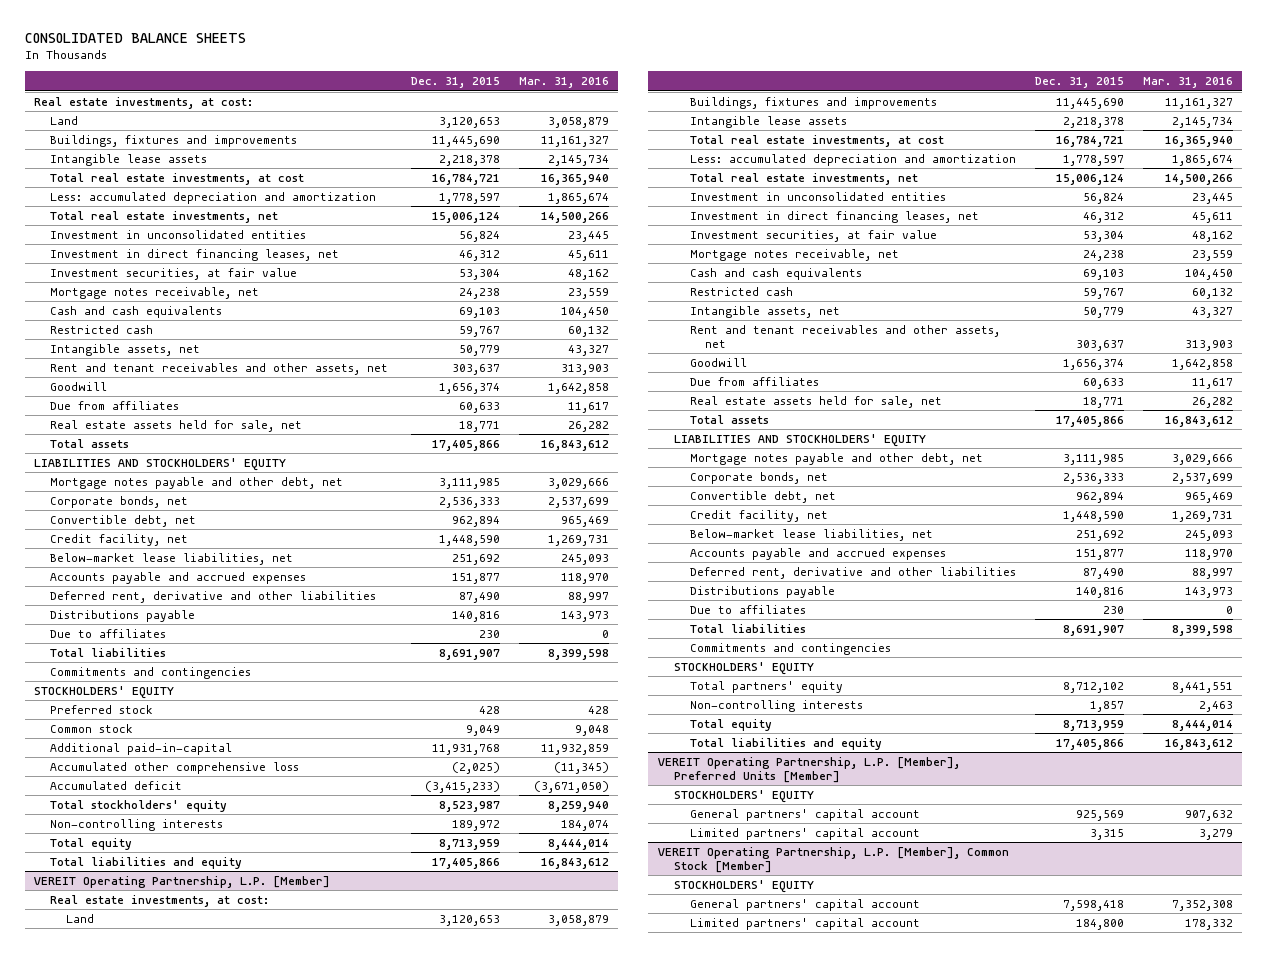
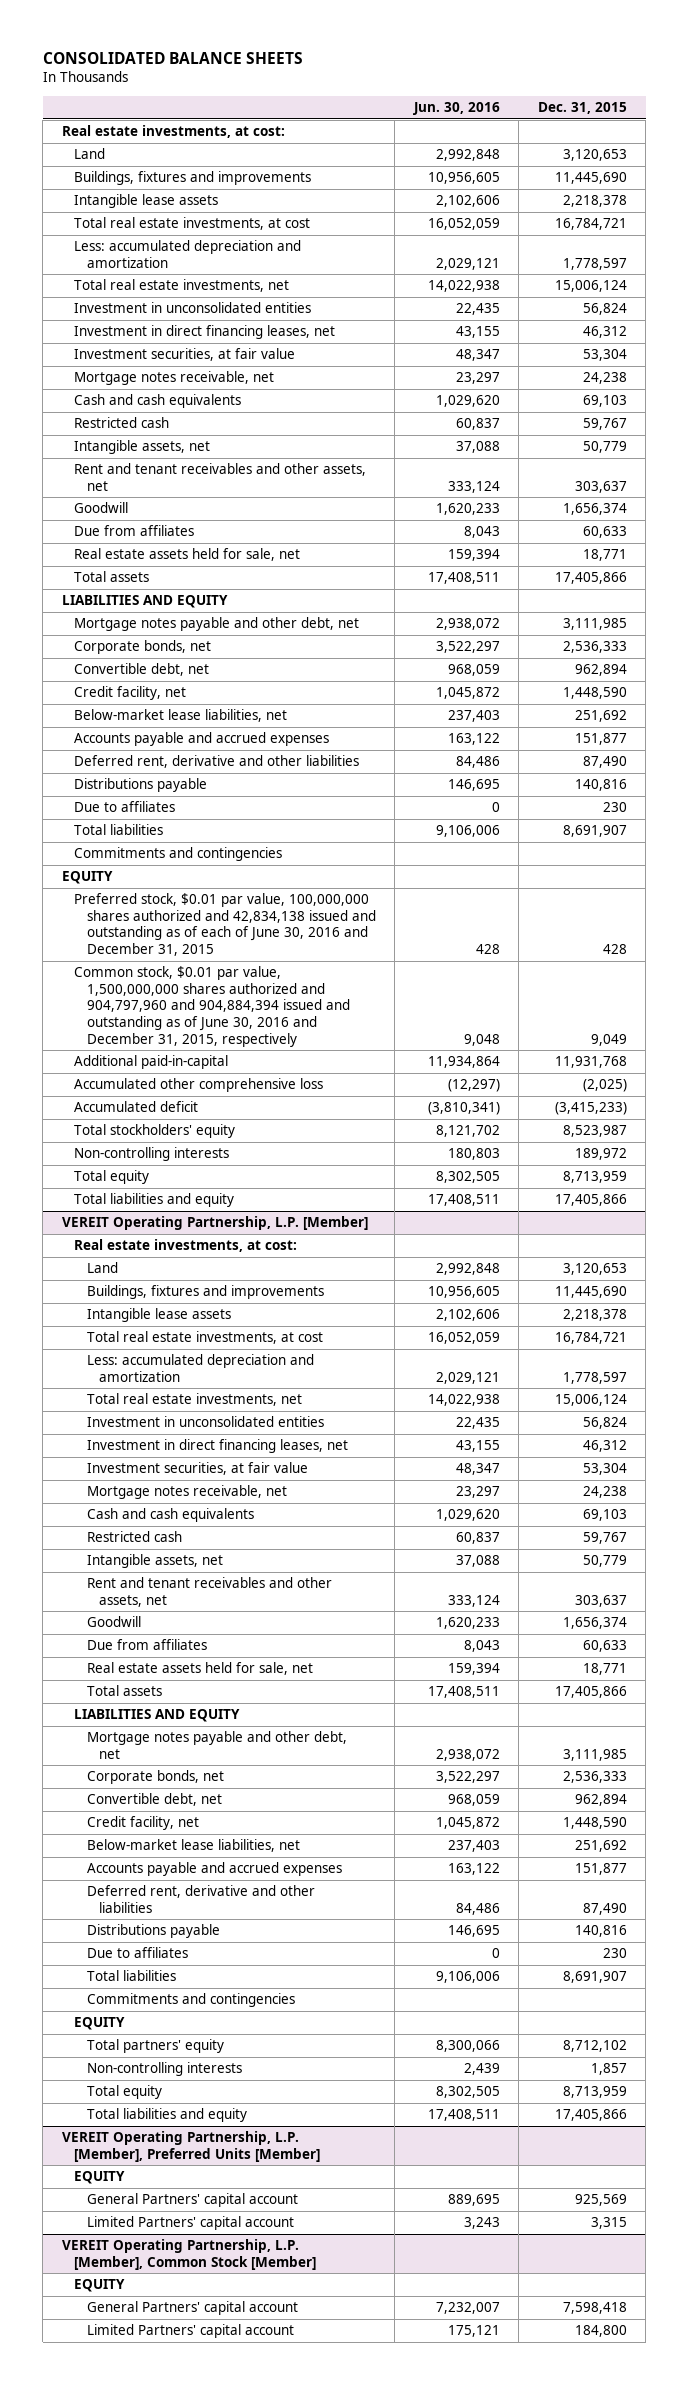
[518,77,609,89] Mar. 31, 2016 -> none
none -> [412,102,500,116] Jun. 30, 2016
[34,457,287,471] LIABILITIES AND STOCKHOLDERS' EQUITY -> [61,595,228,609] LIABILITIES AND EQUITY
[34,685,175,699] STOCKHOLDERS' EQUITY -> [61,871,113,885] EQUITY
[49,704,153,714] Preferred stock -> [74,893,376,956] Preferred stock, $0.01 par value, 100,000,000 shares authorized and 42,834,138 issued and outstanding as of each of June 30, 2016 and December 31, 2015
[49,723,133,733] Common stock -> [74,966,350,1047] Common stock, $0.01 par value, 1,500,000,000 shares authorized and 904,797,960 and 904,884,394 issued and outstanding as of June 30, 2016 and December 31, 2015, respectively
[673,433,926,447] LIABILITIES AND STOCKHOLDERS' EQUITY -> [74,1709,241,1723] LIABILITIES AND EQUITY
[673,661,814,675] STOCKHOLDERS' EQUITY -> [74,2017,126,2031] EQUITY
[673,789,814,803] STOCKHOLDERS' EQUITY -> [74,2171,126,2185] EQUITY
[689,808,920,821] General partners' capital account -> [86,2193,298,2208] General Partners' capital account
[689,827,920,840] Limited partners' capital account -> [86,2216,294,2231] Limited Partners' capital account
[673,879,814,893] STOCKHOLDERS' EQUITY -> [74,2279,126,2293] EQUITY
[689,898,920,911] General partners' capital account -> [86,2301,298,2316] General Partners' capital account
[689,917,920,930] Limited partners' capital account -> [86,2324,294,2339] Limited Partners' capital account

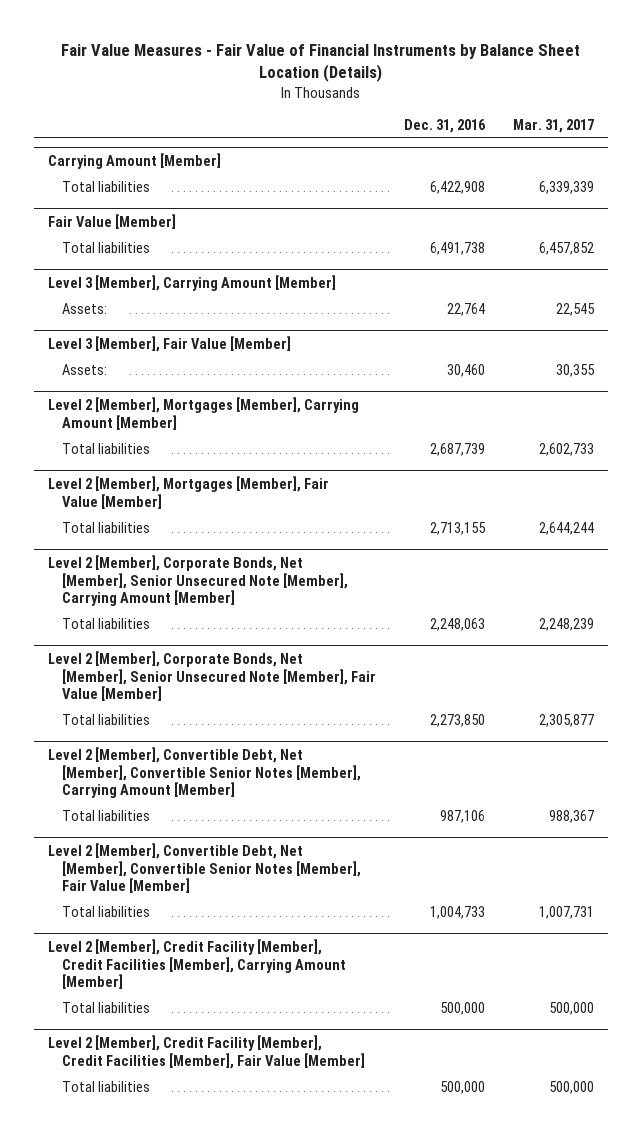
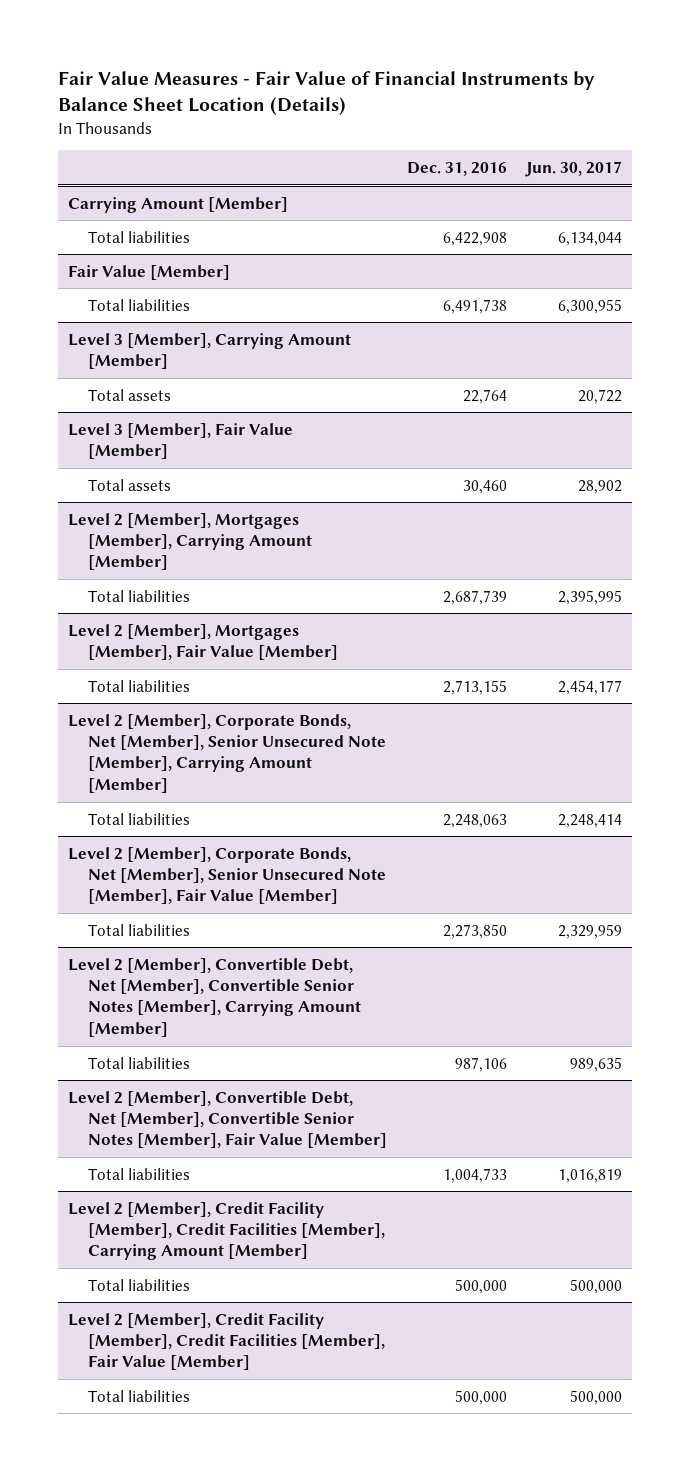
[513,119,595,134] Mar. 31, 2017 -> none
none -> [525,161,623,178] Jun. 30, 2017
[62,303,108,315] Assets: -> [87,388,171,401] Total assets
[62,364,108,376] Assets: -> [87,478,171,491] Total assets

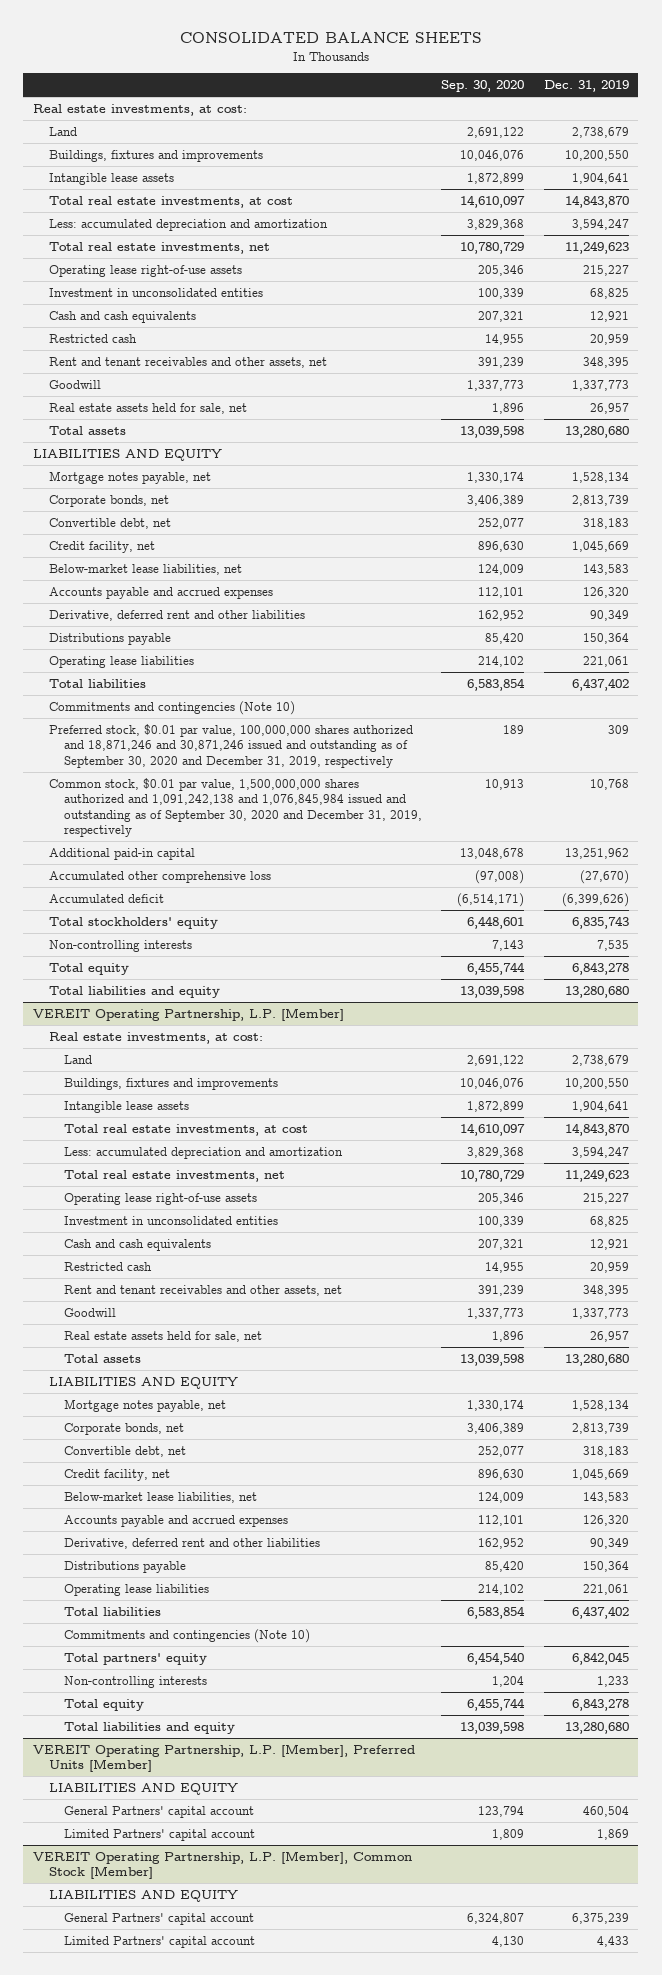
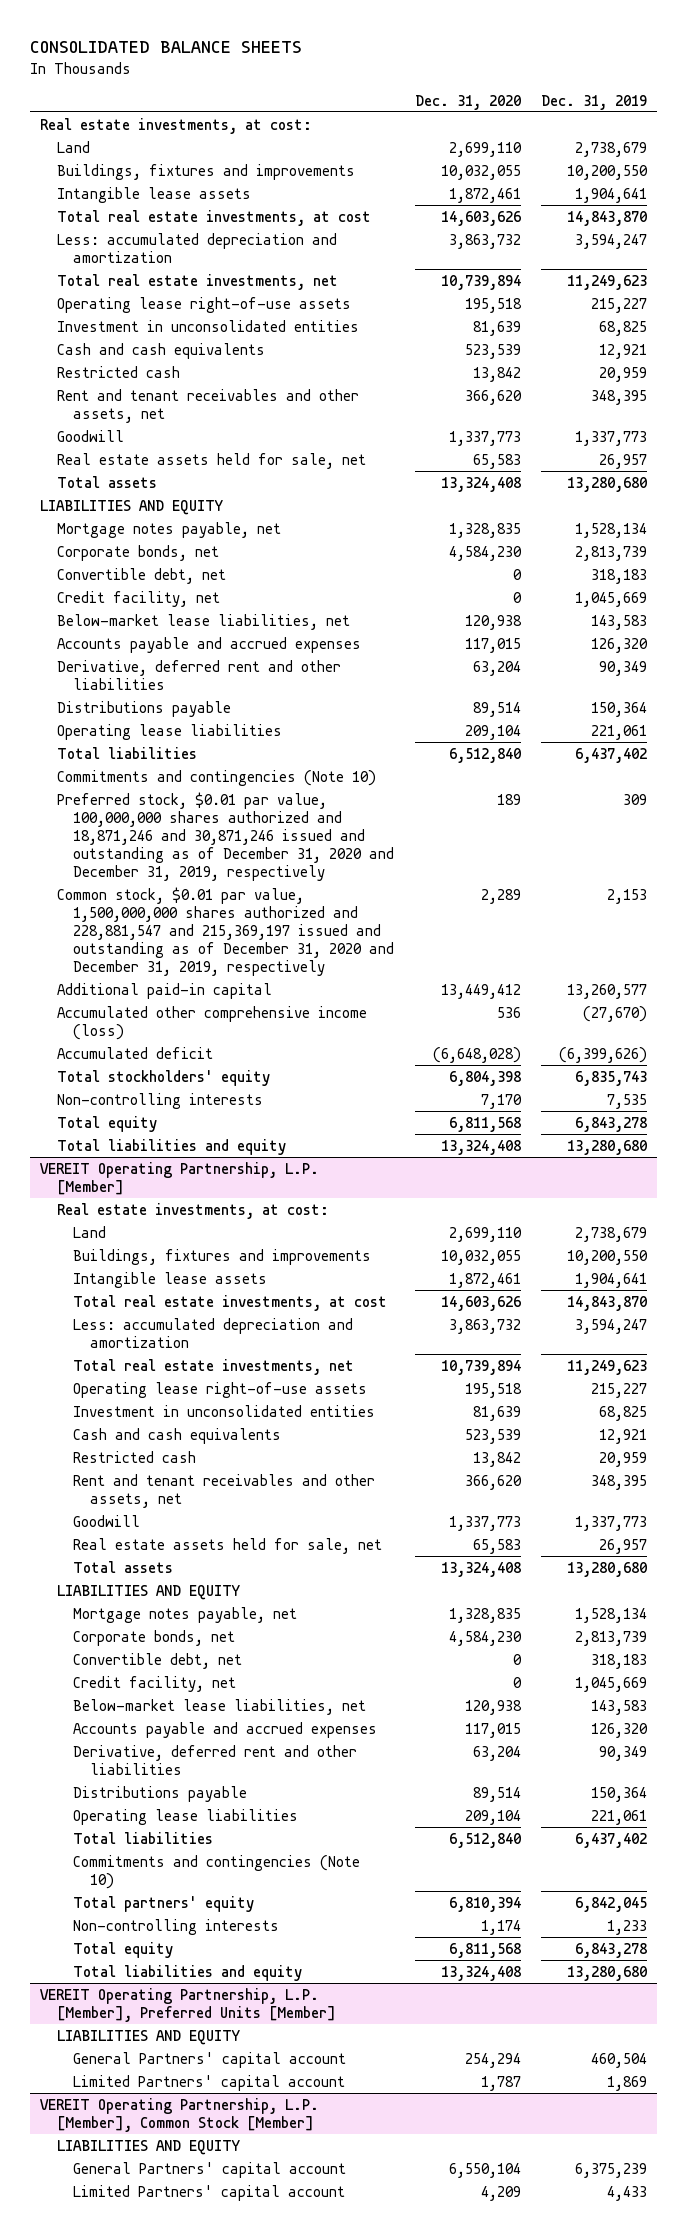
[441,80,525,93] Sep. 30, 2020 -> none
none -> [414,94,521,110] Dec. 31, 2020
[48,723,413,768] Preferred stock, $0.01 par value, 100,000,000 shares authorized and 18,871,246 and 30,871,246 issued and outstanding as of September 30, 2020 and December 31, 2019, respectively -> [56,791,395,881] Preferred stock, $0.01 par value, 100,000,000 shares authorized and 18,871,246 and 30,871,246 issued and outstanding as of December 31, 2020 and December 31, 2019, respectively
[48,777,422,838] Common stock, $0.01 par value, 1,500,000,000 shares authorized and 1,091,242,138 and 1,076,845,984 issued and outstanding as of September 30, 2020 and December 31, 2019, respectively -> [56,886,395,976] Common stock, $0.01 par value, 1,500,000,000 shares authorized and 228,881,547 and 215,369,197 issued and outstanding as of December 31, 2020 and December 31, 2019, respectively
[589,778,629,790] 10,768 -> [606,888,647,904] 2,153
[564,847,629,859] 13,251,962 -> [566,983,647,999] 13,260,577
[48,870,271,883] Accumulated other comprehensive loss -> [56,1005,367,1040] Accumulated other comprehensive income (loss)

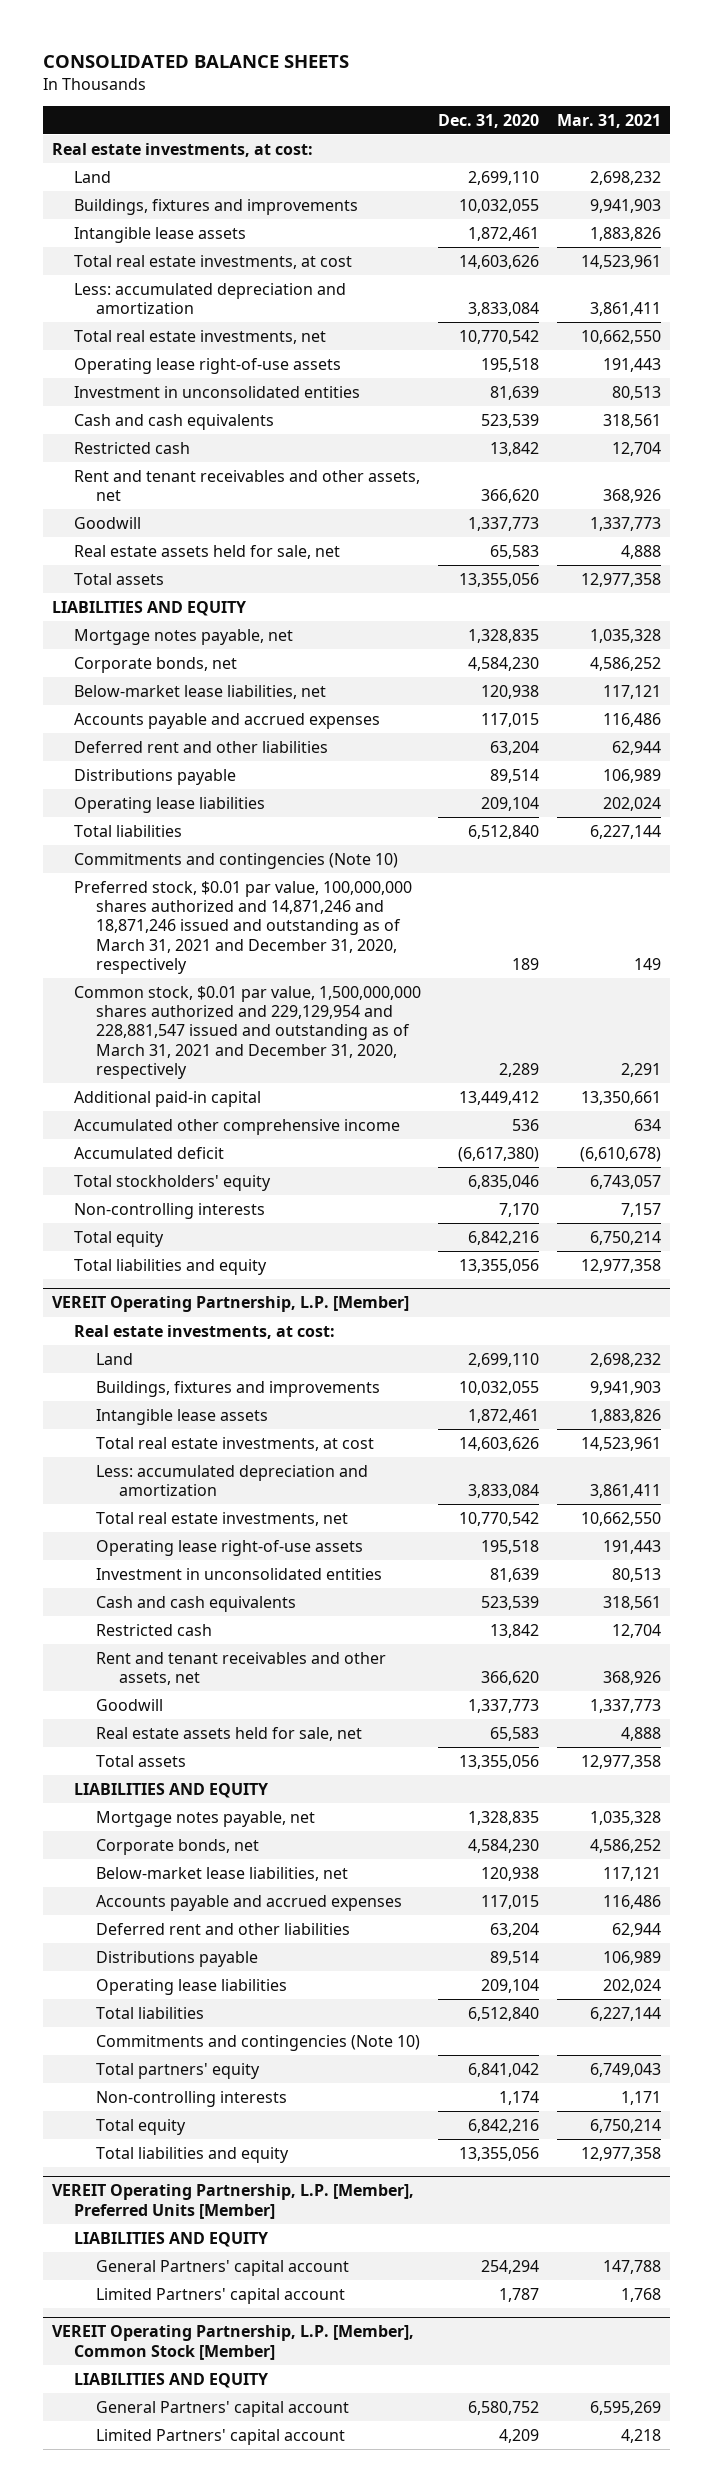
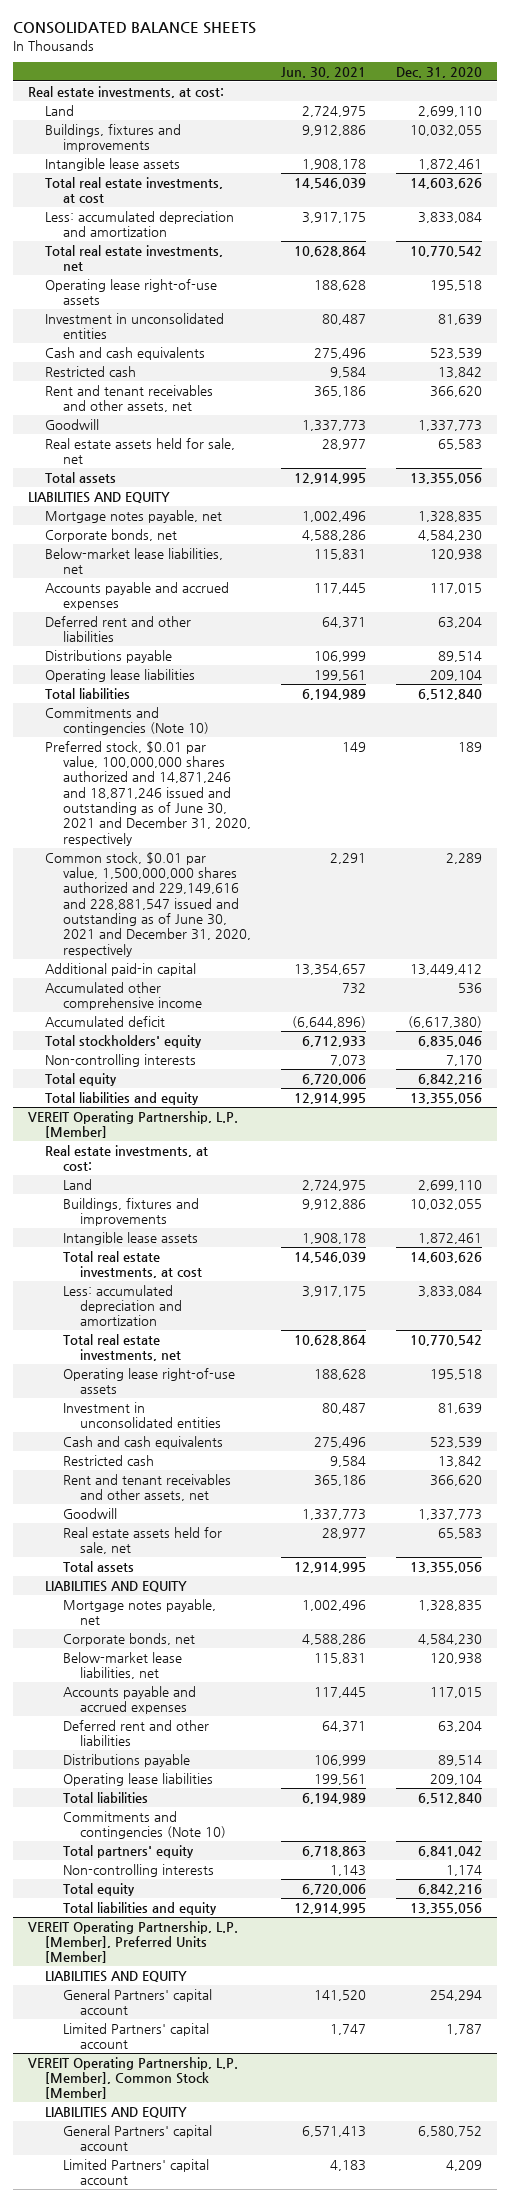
[556,113,661,128] Mar. 31, 2021 -> none
none -> [280,67,366,79] Jun. 30, 2021
[74,880,413,974] Preferred stock, $0.01 par value, 100,000,000 shares authorized and 14,871,246 and 18,871,246 issued and outstanding as of March 31, 2021 and December 31, 2020, respectively -> [45,740,251,846] Preferred stock, $0.01 par value, 100,000,000 shares authorized and 14,871,246 and 18,871,246 issued and outstanding as of June 30, 2021 and December 31, 2020, respectively
[74,985,422,1079] Common stock, $0.01 par value, 1,500,000,000 shares authorized and 229,129,954 and 228,881,547 issued and outstanding as of March 31, 2021 and December 31, 2020, respectively -> [45,851,251,957] Common stock, $0.01 par value, 1,500,000,000 shares authorized and 229,149,616 and 228,881,547 issued and outstanding as of June 30, 2021 and December 31, 2020, respectively

